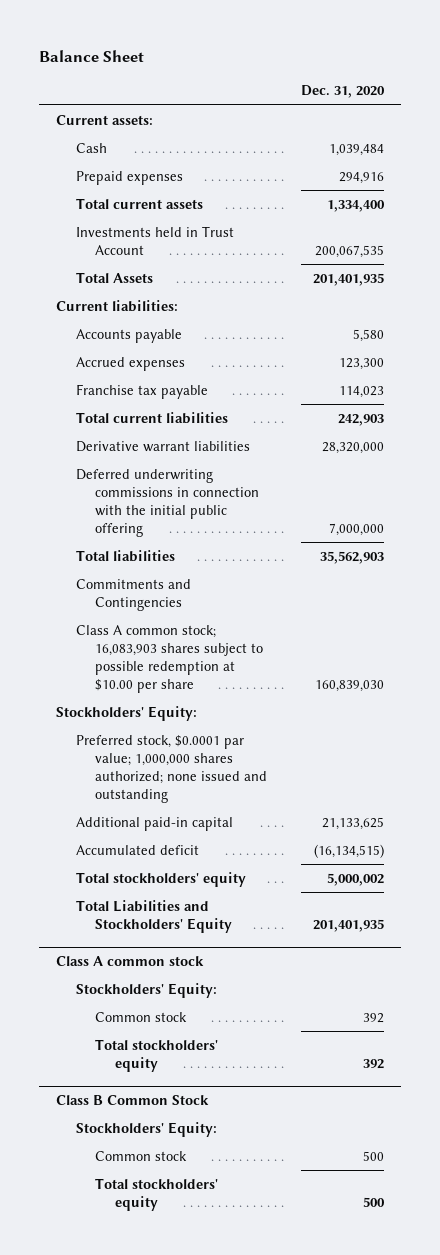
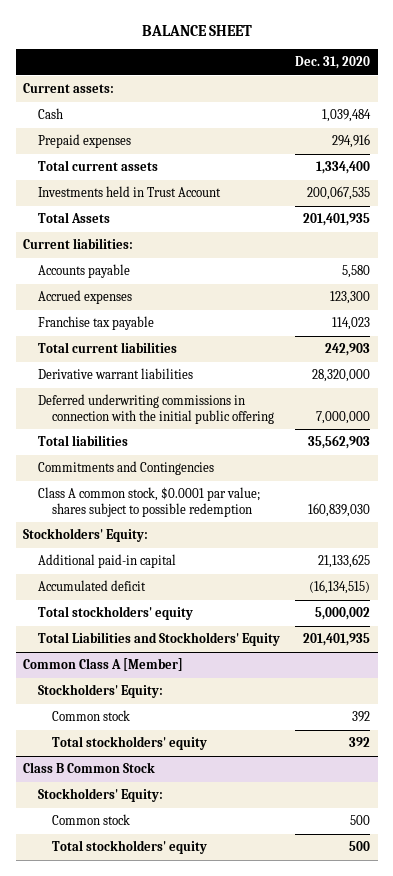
[39,50,145,63] Balance Sheet -> [141,24,252,36] BALANCE SHEET
[75,624,264,694] Class A common stock; 16,083,903 shares subject to possible redemption at $10.00 per share -> [37,487,260,517] Class A common stock, $0.0001 par value; shares subject to possible redemption
[75,734,268,804] Preferred stock, $0.0001 par value; 1,000,000 shares authorized; none issued and outstanding -> none
[56,955,205,966] Class A common stock -> [23,658,184,672] Common Class A [Member]

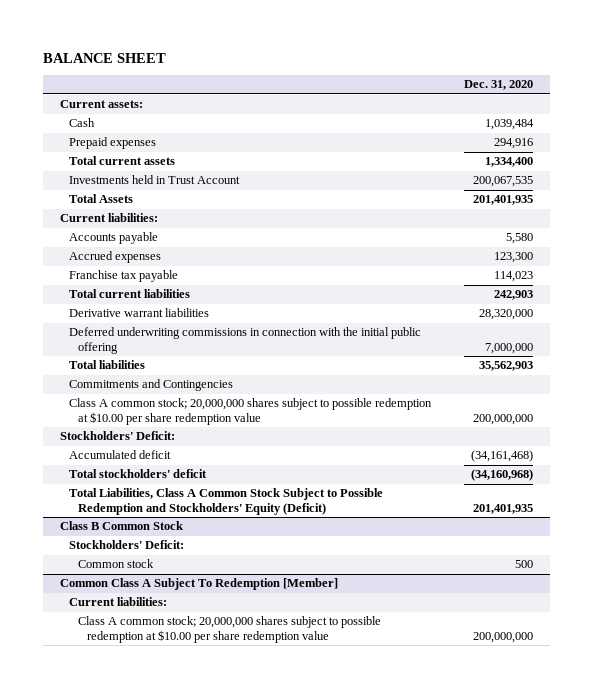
[37,554,176,569] Additional paid-in capital -> none
[23,658,184,672] Common Class A [Member] -> none
[37,684,163,699] Stockholders' Equity: -> none
[51,710,130,722] Common stock -> none
[51,736,207,751] Total stockholders' equity -> none
[37,487,260,517] Class A common stock, $0.0001 par value; shares subject to possible redemption -> [68,398,432,425] Class A common stock; 20,000,000 shares subject to possible redemption at $10.00 per share redemption value
[307,502,370,517] 160,839,030 -> [473,413,534,425] 200,000,000
[23,528,149,543] Stockholders' Equity: -> [60,431,176,441] Stockholders' Deficit:
[308,580,370,595] (16,134,515) -> [471,450,534,463] (34,161,468)
[37,606,193,621] Total stockholders' equity -> [68,469,207,479] Total stockholders' deficit
[314,607,370,621] 5,000,002 -> [471,469,534,482] (34,160,968)
[37,632,280,647] Total Liabilities and Stockholders' Equity -> [68,488,383,515] Total Liabilities, Class A Common Stock Subject to Possible Redemption and Stockholders' Equity (Deficit)
[37,788,163,803] Stockholders' Equity: -> [68,540,184,550] Stockholders' Deficit:
[51,840,207,855] Total stockholders' equity -> none
none -> [60,578,339,591] Common Class A Subject To Redemption [Member]
none -> [68,597,167,607] Current liabilities:
none -> [77,616,381,643] Class A common stock; 20,000,000 shares subject to possible redemption at $10.00 per share redemption value

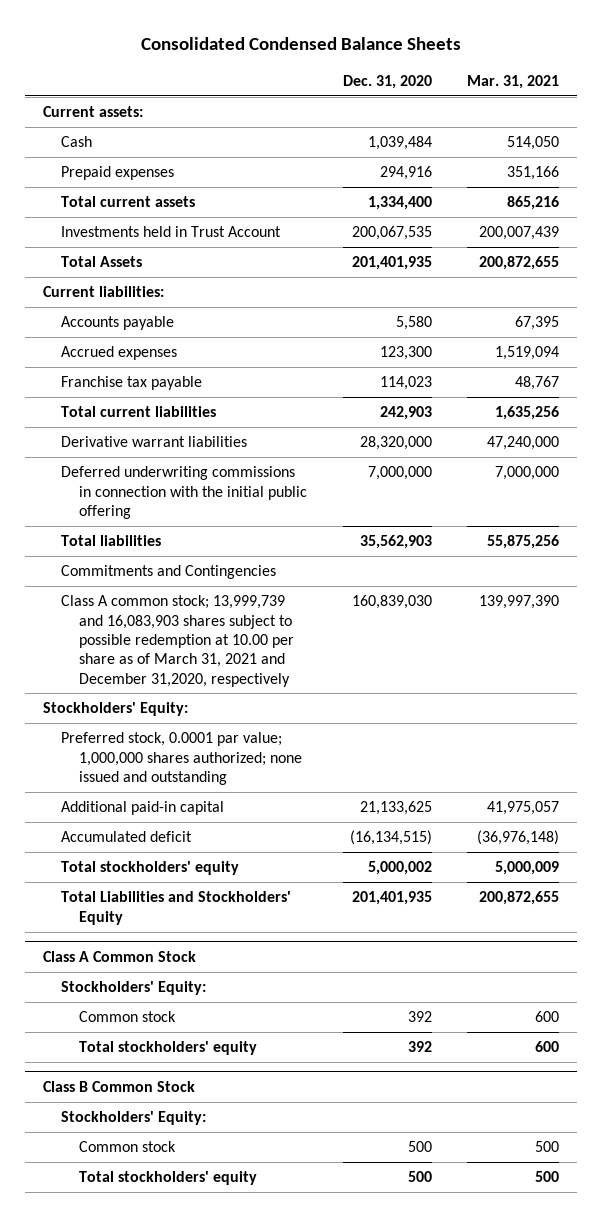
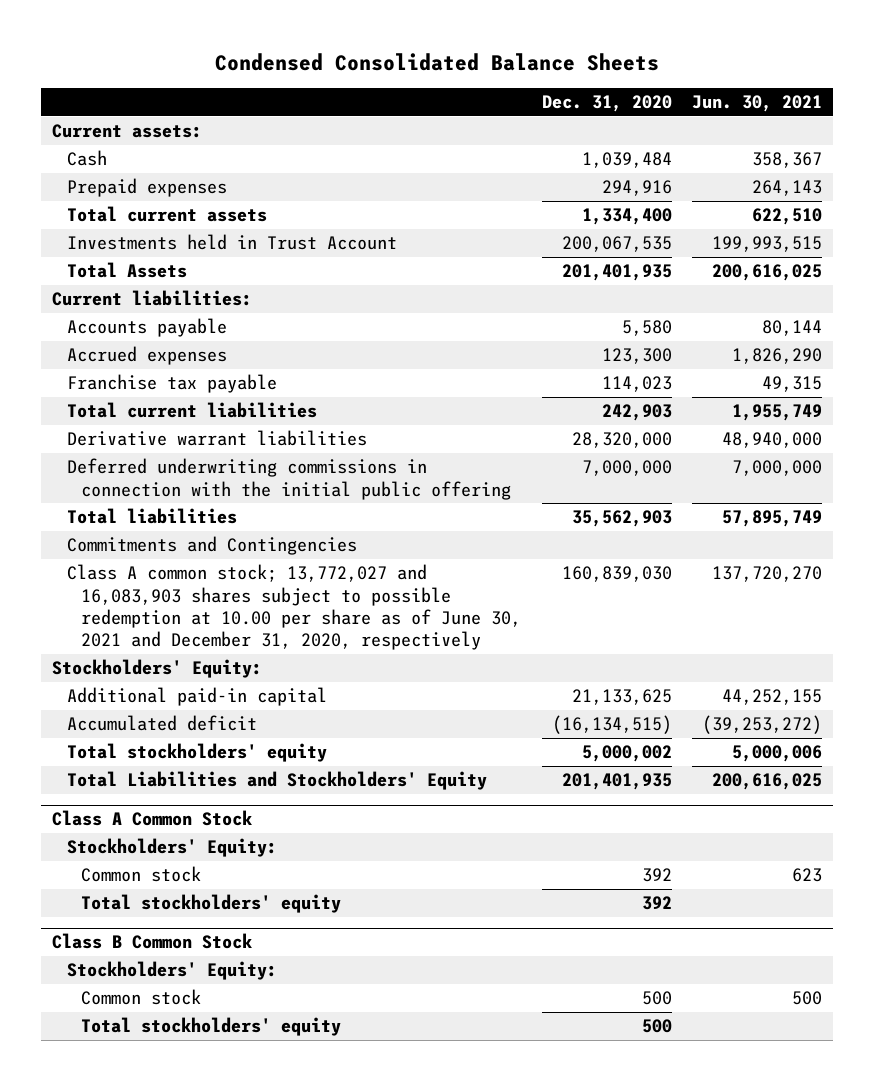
[141,36,462,50] Consolidated Condensed Balance Sheets -> [215,52,660,71] Condensed Consolidated Balance Sheets
[467,74,560,89] Mar. 31, 2021 -> none
none -> [692,95,823,113] Jun. 30, 2021
[60,595,295,687] Class A common stock; 13,999,739 and 16,083,903 shares subject to possible redemption at 10.00 per share as of March 31, 2021 and December 31,2020, respectively -> [66,564,522,651] Class A common stock; 13,772,027 and 16,083,903 shares subject to possible redemption at 10.00 per share as of June 30, 2021 and December 31, 2020, respectively
[60,732,303,785] Preferred stock, 0.0001 par value; 1,000,000 shares authorized; none issued and outstanding -> none

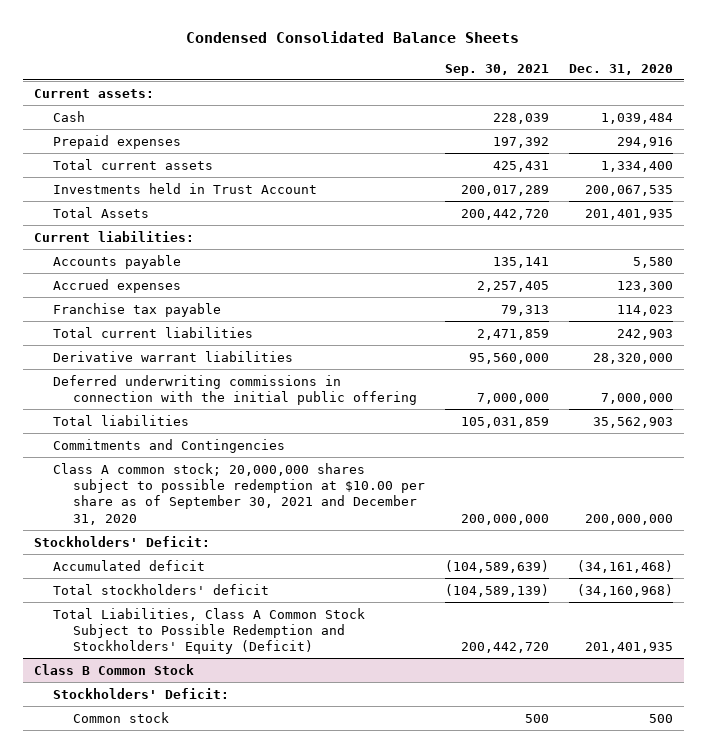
[692,95,823,113] Jun. 30, 2021 -> none
none -> [445,63,550,76] Sep. 30, 2021
[66,687,327,707] Additional paid-in capital -> none
[51,810,252,827] Class A Common Stock -> none
[66,838,277,858] Stockholders' Equity: -> none
[81,866,202,883] Common stock -> none
[81,894,342,914] Total stockholders' equity -> none
[66,564,522,651] Class A common stock; 13,772,027 and 16,083,903 shares subject to possible redemption at 10.00 per share as of June 30, 2021 and December 31, 2020, respectively -> [53,462,425,525] Class A common stock; 20,000,000 shares subject to possible redemption at $10.00 per share as of September 30, 2021 and December 31, 2020
[561,566,672,583] 160,839,030 -> [585,513,674,525] 200,000,000
[51,659,262,679] Stockholders' Equity: -> [33,535,210,547] Stockholders' Deficit:
[551,715,672,735] (16,134,515) -> [577,559,674,573] (34,161,468)
[66,743,327,763] Total stockholders' equity -> [53,583,270,595] Total stockholders' deficit
[581,745,672,763] 5,000,002 -> [577,583,674,597] (34,160,968)
[66,771,487,791] Total Liabilities and Stockholders' Equity -> [53,607,366,655] Total Liabilities, Class A Common Stock Subject to Possible Redemption and Stockholders' Equity (Deficit)
[66,961,277,981] Stockholders' Equity: -> [53,687,230,699] Stockholders' Deficit:
[81,1017,342,1037] Total stockholders' equity -> none

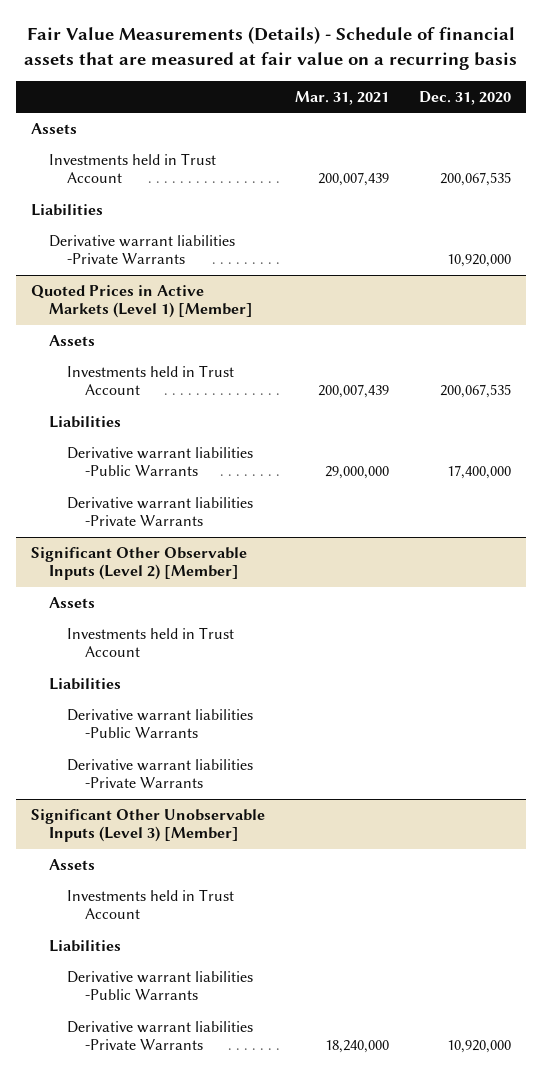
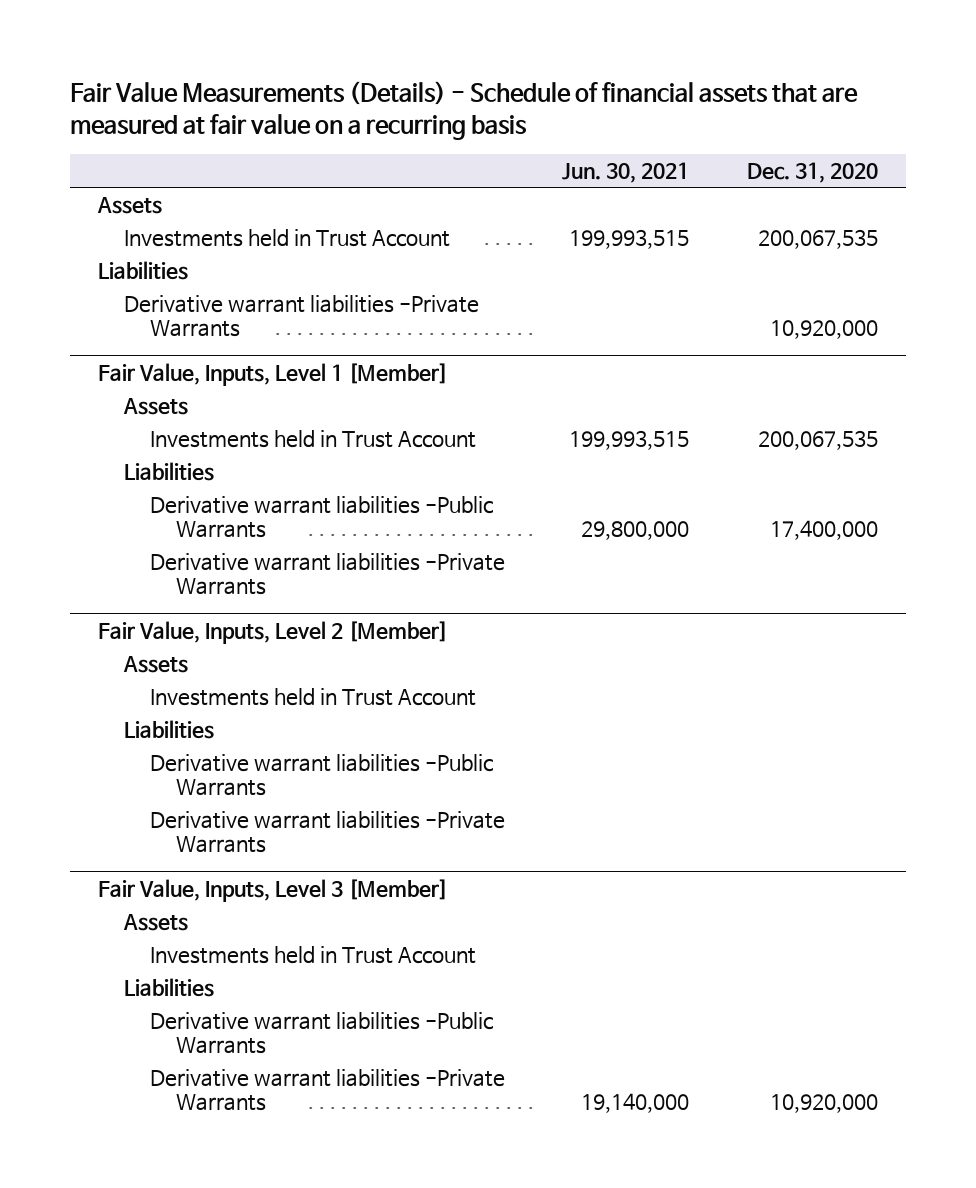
[294,90,389,105] Mar. 31, 2021 -> none
none -> [562,161,690,183] Jun. 30, 2021
[30,284,253,319] Quoted Prices in Active Markets (Level 1) [Member] -> [98,362,449,386] Fair Value, Inputs, Level 1 [Member]
[30,546,247,581] Significant Other Observable Inputs (Level 2) [Member] -> [98,620,449,644] Fair Value, Inputs, Level 2 [Member]
[30,808,265,843] Significant Other Unobservable Inputs (Level 3) [Member] -> [98,878,449,902] Fair Value, Inputs, Level 3 [Member]

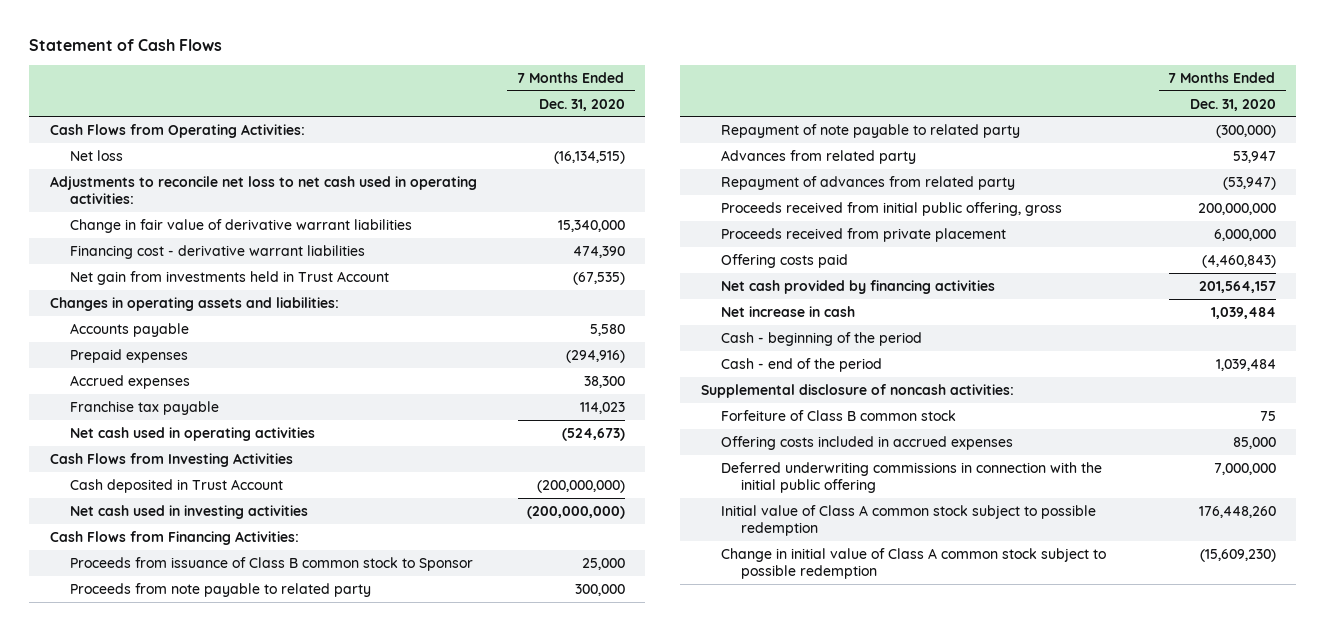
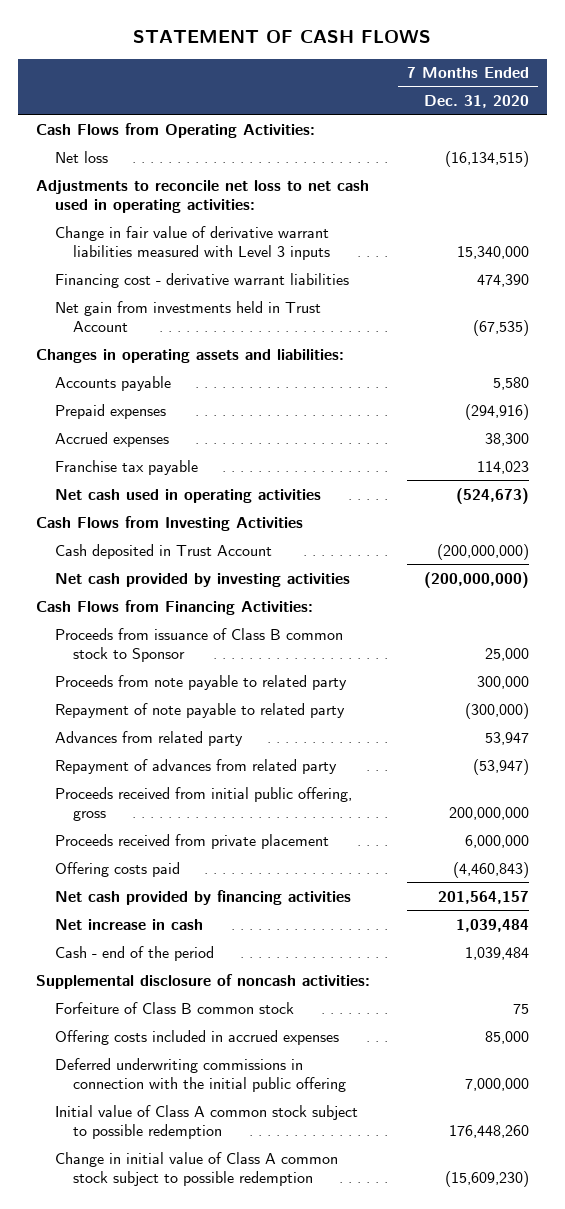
[29,39,223,52] Statement of Cash Flows -> [133,29,432,43] STATEMENT OF CASH FLOWS
[70,218,413,233] Change in fair value of derivative warrant liabilities -> [54,225,331,260] Change in fair value of derivative warrant liabilities measured with Level 3 inputs
[70,504,309,519] Net cash used in investing activities -> [54,572,350,587] Net cash provided by investing activities
[721,331,923,346] Cash - beginning of the period -> none

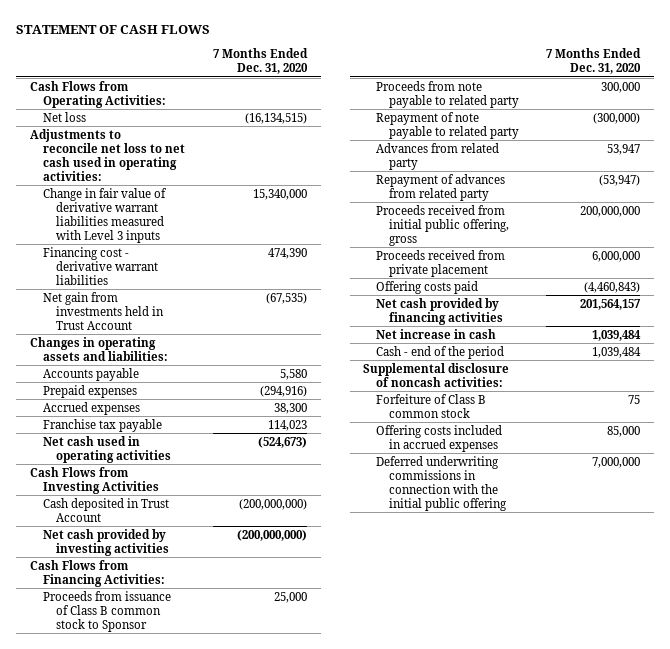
[54,1104,358,1139] Initial value of Class A common stock subject to possible redemption -> none
[54,1151,338,1186] Change in initial value of Class A common stock subject to possible redemption -> none

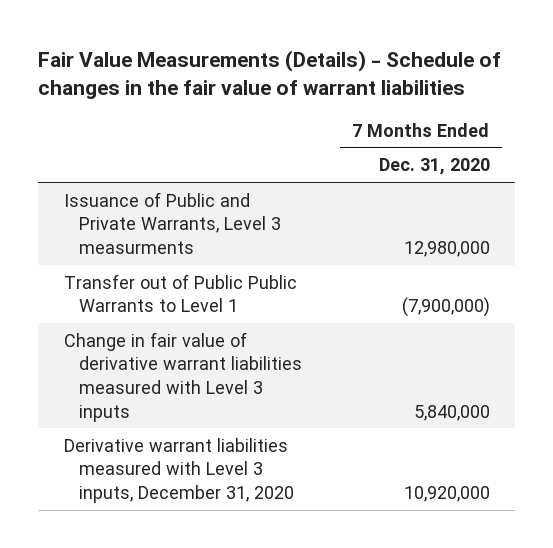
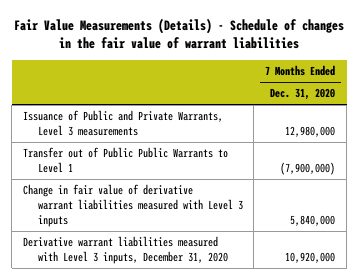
[63,191,281,255] Issuance of Public and Private Warrants, Level 3 measurments -> [23,110,224,136] Issuance of Public and Private Warrants, Level 3 measurements

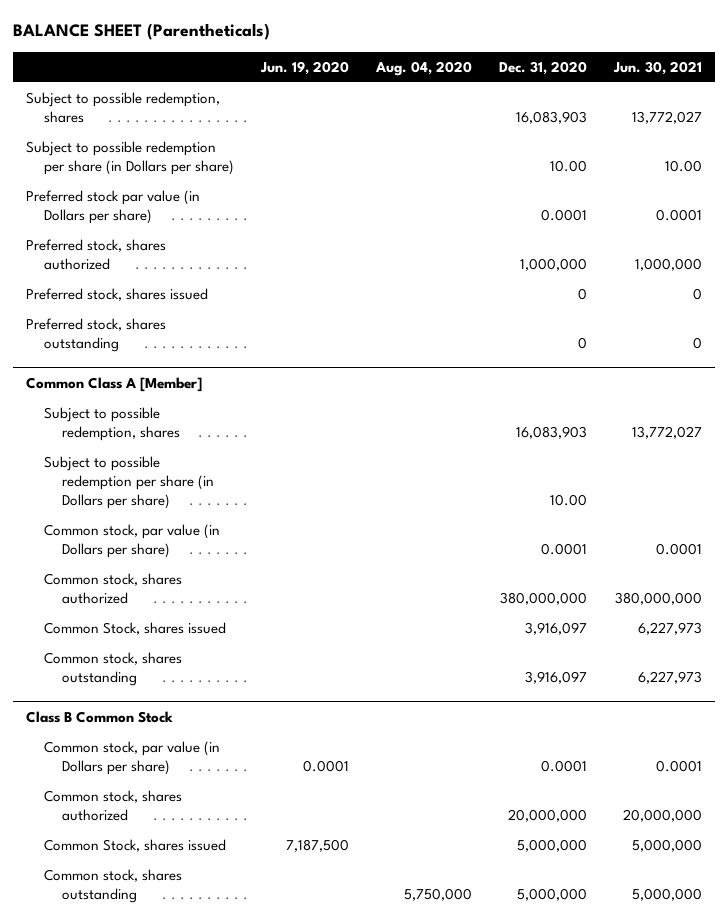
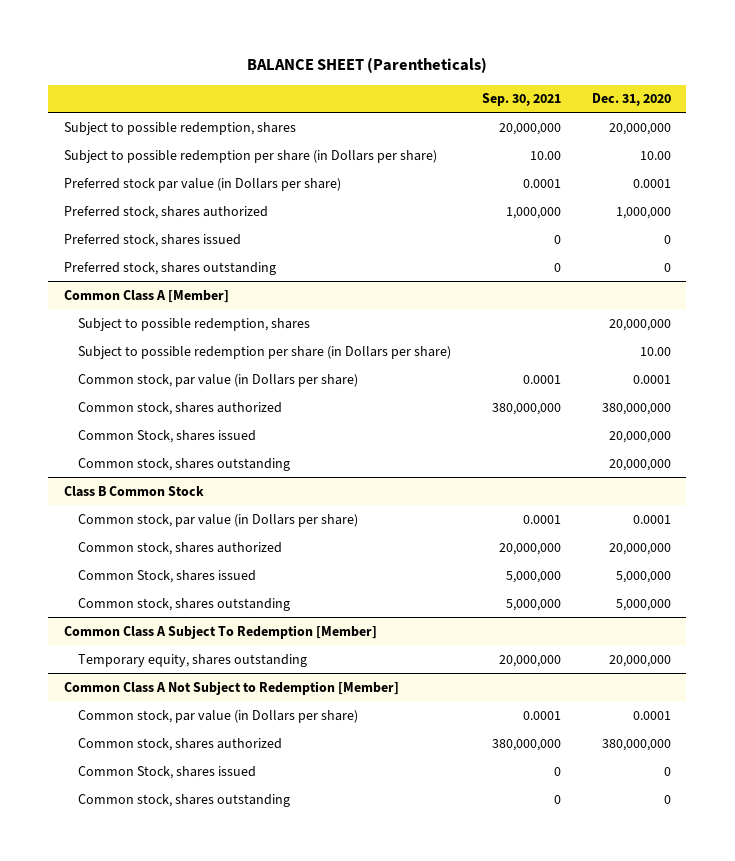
[259,60,349,75] Jun. 19, 2020 -> none
[374,60,472,76] Aug. 04, 2020 -> none
[612,60,702,75] Jun. 30, 2021 -> none
none -> [482,93,562,107] Sep. 30, 2021
[515,111,587,125] 16,083,903 -> [608,122,671,135] 20,000,000
[515,426,587,440] 16,083,903 -> [608,318,671,331] 20,000,000
[524,622,587,636] 3,916,097 -> [608,430,671,443] 20,000,000
[524,671,587,685] 3,916,097 -> [608,458,671,471] 20,000,000
none -> [63,624,377,639] Common Class A Subject To Redemption [Member]
none -> [78,653,308,667] Temporary equity, shares outstanding
none -> [63,680,399,695] Common Class A Not Subject to Redemption [Member]
none -> [78,709,359,723] Common stock, par value (in Dollars per share)
none -> [78,737,283,751] Common stock, shares authorized
none -> [78,765,257,779] Common Stock, shares issued
none -> [78,793,291,807] Common stock, shares outstanding

